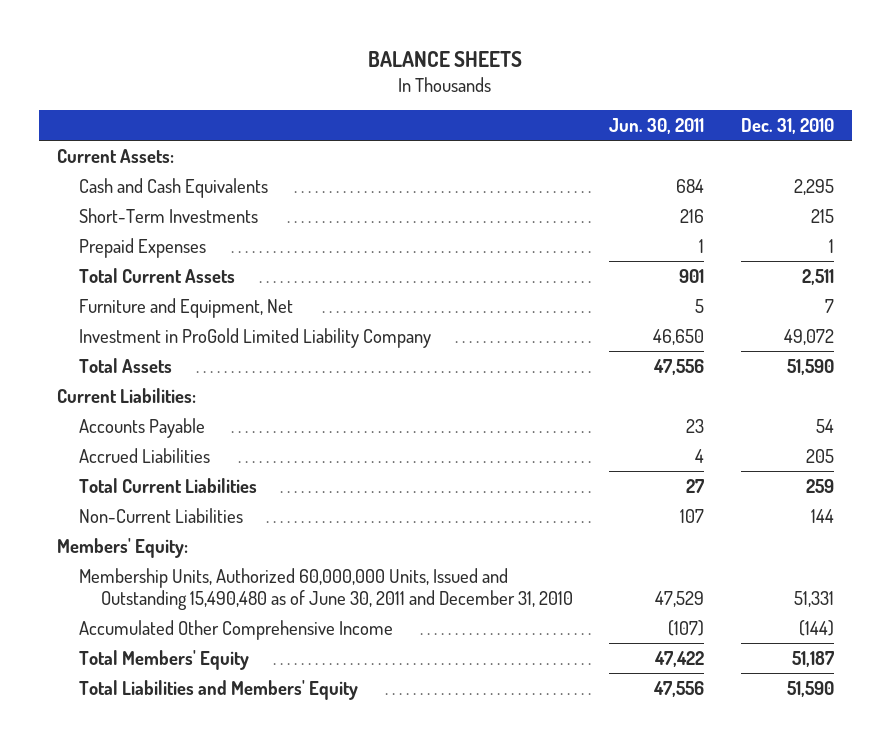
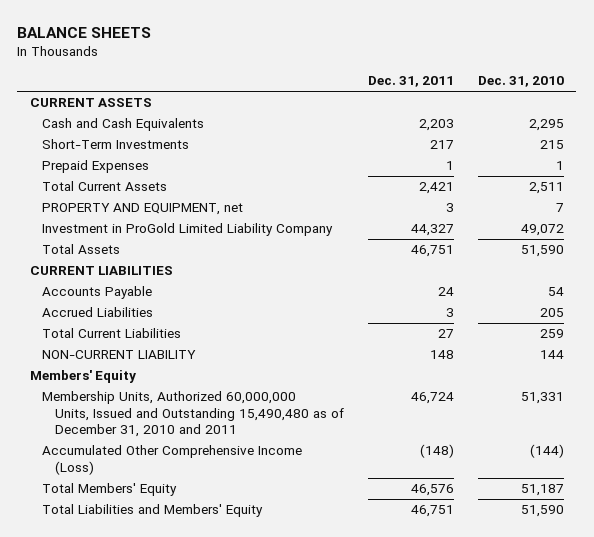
[609,117,705,134] Jun. 30, 2011 -> none
none -> [368,76,455,88] Dec. 31, 2011
[56,148,174,163] Current Assets: -> [29,98,152,108] CURRENT ASSETS
[78,297,293,318] Furniture and Equipment, Net -> [42,203,244,216] PROPERTY AND EQUIPMENT, net
[56,387,196,403] Current Liabilities: -> [29,266,173,276] CURRENT LIABILITIES
[78,507,243,523] Non-Current Liabilities -> [42,350,197,360] NON-CURRENT LIABILITY
[56,537,188,558] Members' Equity: -> [29,370,136,384] Members' Equity
[78,567,573,610] Membership Units, Authorized 60,000,000 Units, Issued and Outstanding 15,490,480 as of June 30, 2011 and December 31, 2010 -> [42,391,344,437] Membership Units, Authorized 60,000,000 Units, Issued and Outstanding 15,490,480 as of December 31, 2010 and 2011
[78,619,393,640] Accumulated Other Comprehensive Income -> [42,445,303,475] Accumulated Other Comprehensive Income (Loss)

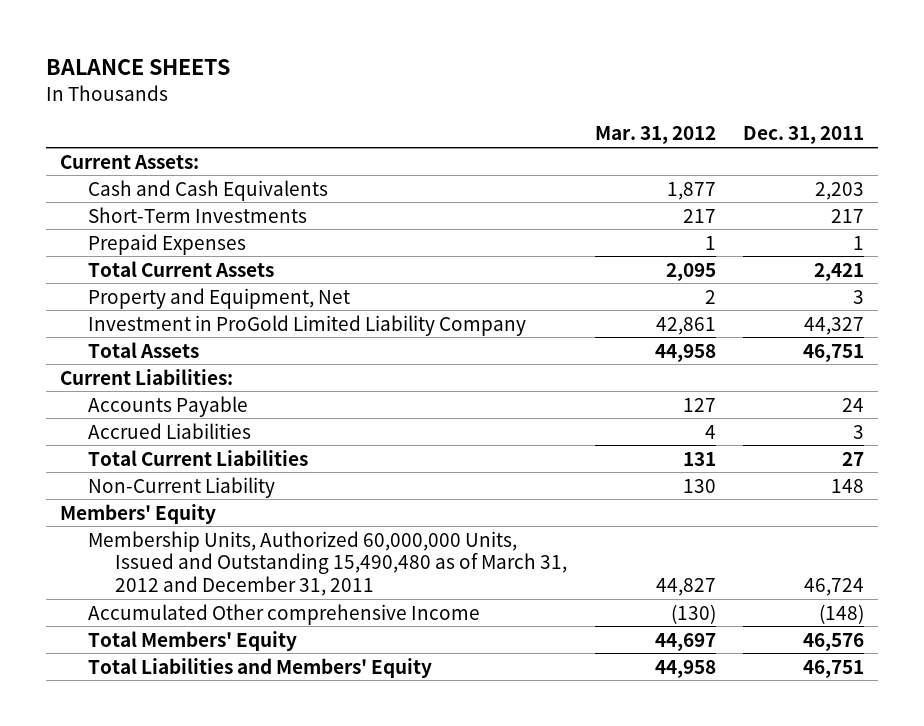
[478,76,565,88] Dec. 31, 2010 -> none
none -> [594,126,716,145] Mar. 31, 2012
[29,98,152,108] CURRENT ASSETS -> [60,154,200,169] Current Assets:
[42,203,244,216] PROPERTY AND EQUIPMENT, net -> [87,287,350,309] Property and Equipment, Net
[29,266,173,276] CURRENT LIABILITIES -> [60,368,234,385] Current Liabilities:
[42,350,197,360] NON-CURRENT LIABILITY -> [87,476,275,498] Non-Current Liability
[42,391,344,437] Membership Units, Authorized 60,000,000 Units, Issued and Outstanding 15,490,480 as of December 31, 2010 and 2011 -> [87,530,568,596] Membership Units, Authorized 60,000,000 Units, Issued and Outstanding 15,490,480 as of March 31, 2012 and December 31, 2011
[42,445,303,475] Accumulated Other Comprehensive Income (Loss) -> [87,603,480,625] Accumulated Other comprehensive Income

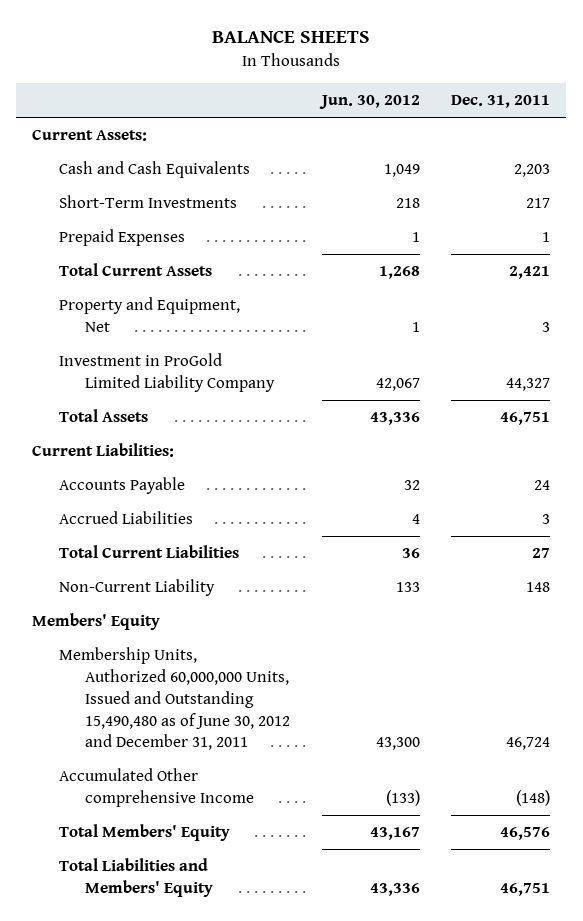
[594,126,716,145] Mar. 31, 2012 -> none
none -> [318,95,420,110] Jun. 30, 2012
[87,530,568,596] Membership Units, Authorized 60,000,000 Units, Issued and Outstanding 15,490,480 as of March 31, 2012 and December 31, 2011 -> [58,647,290,751] Membership Units, Authorized 60,000,000 Units, Issued and Outstanding 15,490,480 as of June 30, 2012 and December 31, 2011

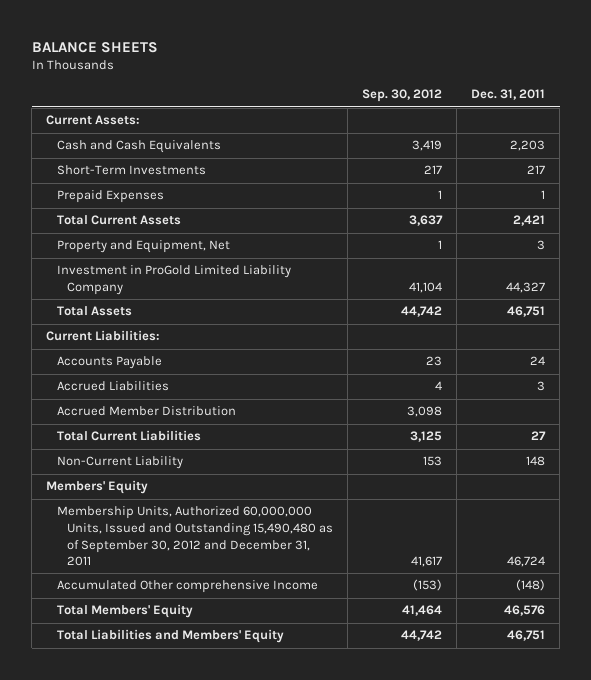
[318,95,420,110] Jun. 30, 2012 -> none
none -> [362,89,443,103] Sep. 30, 2012
none -> [56,406,236,417] Accrued Member Distribution
[58,647,290,751] Membership Units, Authorized 60,000,000 Units, Issued and Outstanding 15,490,480 as of June 30, 2012 and December 31, 2011 -> [56,506,334,567] Membership Units, Authorized 60,000,000 Units, Issued and Outstanding 15,490,480 as of September 30, 2012 and December 31, 2011

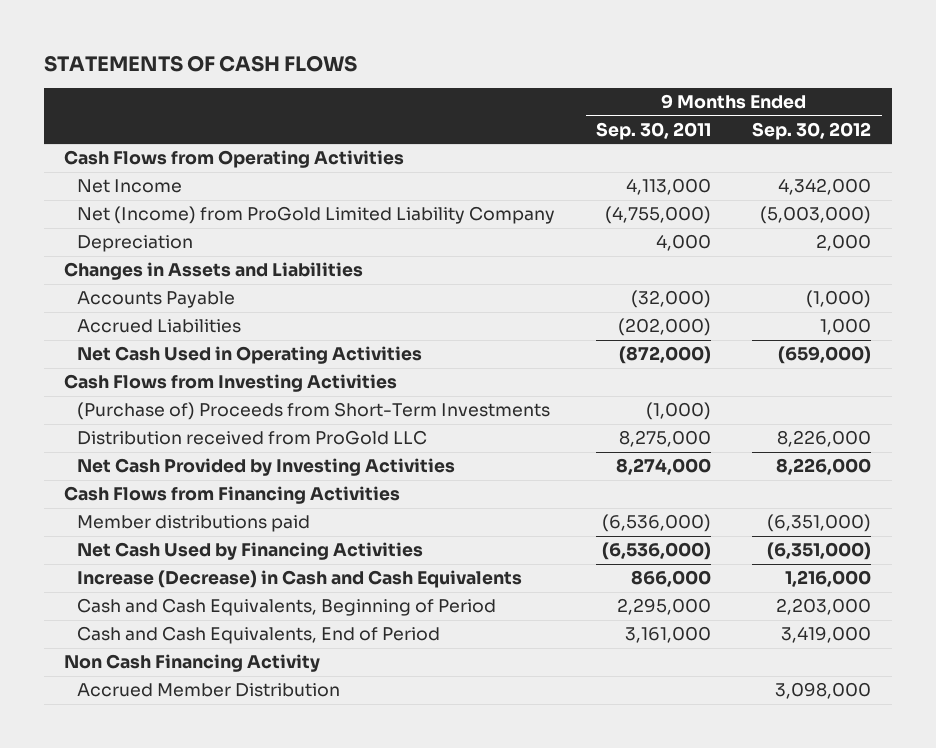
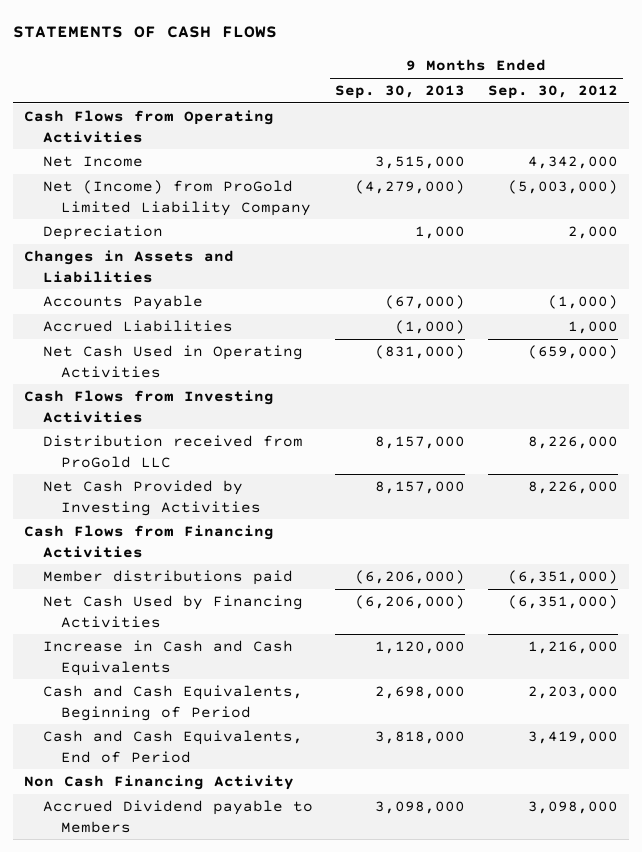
[596,121,712,140] Sep. 30, 2011 -> none
none -> [335,85,466,100] Sep. 30, 2013
[77,402,551,421] (Purchase of) Proceeds from Short-Term Investments -> none
[77,570,523,589] Increase (Decrease) in Cash and Cash Equivalents -> [42,640,293,676] Increase in Cash and Cash Equivalents
[77,683,341,698] Accrued Member Distribution -> [42,800,313,833] Accrued Dividend payable to Members

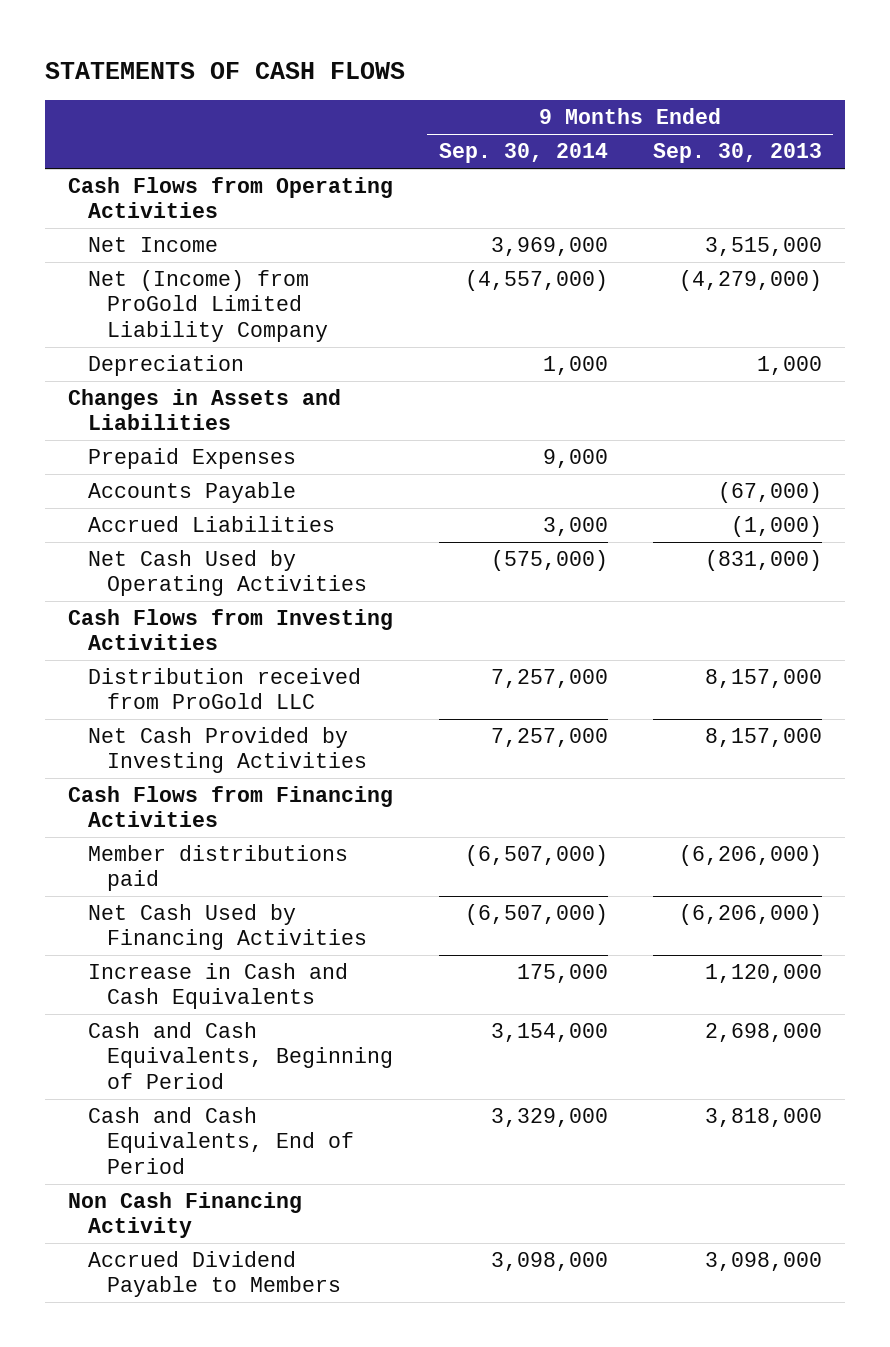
[487,85,618,100] Sep. 30, 2012 -> none
none -> [438,143,608,164] Sep. 30, 2014
none -> [87,448,296,470] Prepaid Expenses
[42,345,303,378] Net Cash Used in Operating Activities -> [87,550,368,597] Net Cash Used by Operating Activities
[42,800,313,833] Accrued Dividend payable to Members -> [87,1251,342,1298] Accrued Dividend Payable to Members

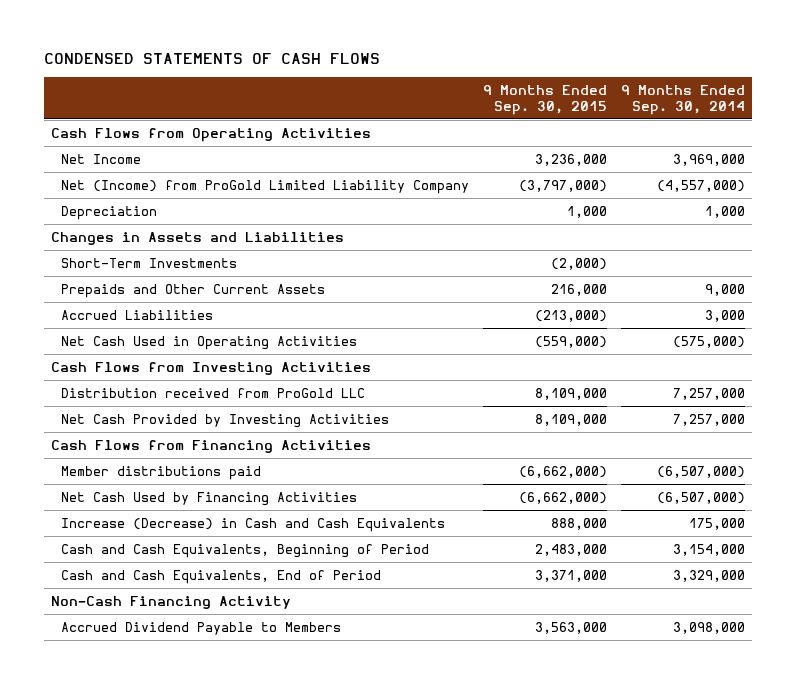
[45,61,406,79] STATEMENTS OF CASH FLOWS -> [44,52,381,64] CONDENSED STATEMENTS OF CASH FLOWS
[652,143,822,164] Sep. 30, 2013 -> none
none -> [483,84,608,115] 9 Months Ended Sep. 30, 2015
[87,482,296,504] Accounts Payable -> none
none -> [61,257,238,268] Short-Term Investments
[87,448,296,470] Prepaid Expenses -> [61,283,326,298] Prepaids and Other Current Assets
[87,550,368,597] Net Cash Used by Operating Activities -> [61,335,358,350] Net Cash Used in Operating Activities
[87,963,348,1010] Increase in Cash and Cash Equivalents -> [61,517,446,532] Increase (Decrease) in Cash and Cash Equivalents
[67,1192,302,1239] Non Cash Financing Activity -> [51,595,292,609] Non-Cash Financing Activity

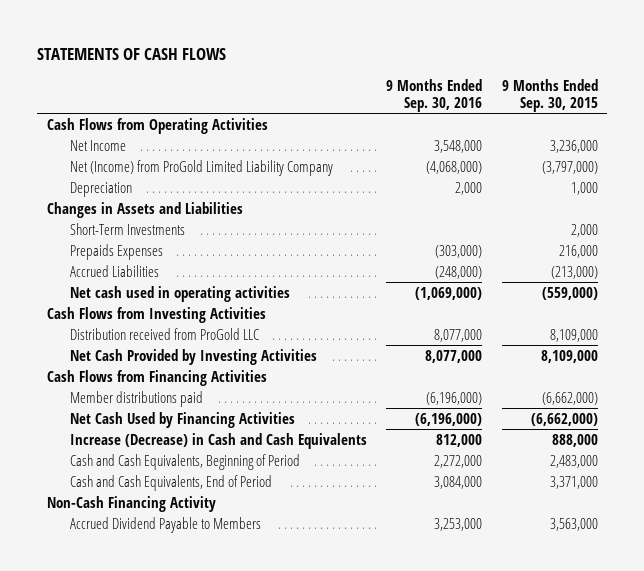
[44,52,381,64] CONDENSED STATEMENTS OF CASH FLOWS -> [37,48,227,61] STATEMENTS OF CASH FLOWS
[621,84,746,115] 9 Months Ended Sep. 30, 2014 -> none
none -> [386,78,483,113] 9 Months Ended Sep. 30, 2016
[551,257,608,270] (2,000) -> [570,223,598,237] 2,000
[61,283,326,298] Prepaids and Other Current Assets -> [70,243,164,260] Prepaids Expenses
[61,335,358,350] Net Cash Used in Operating Activities -> [70,285,291,302] Net cash used in operating activities

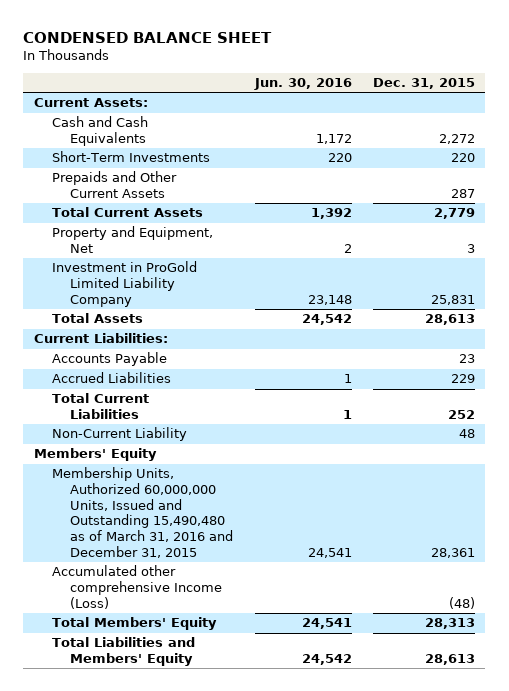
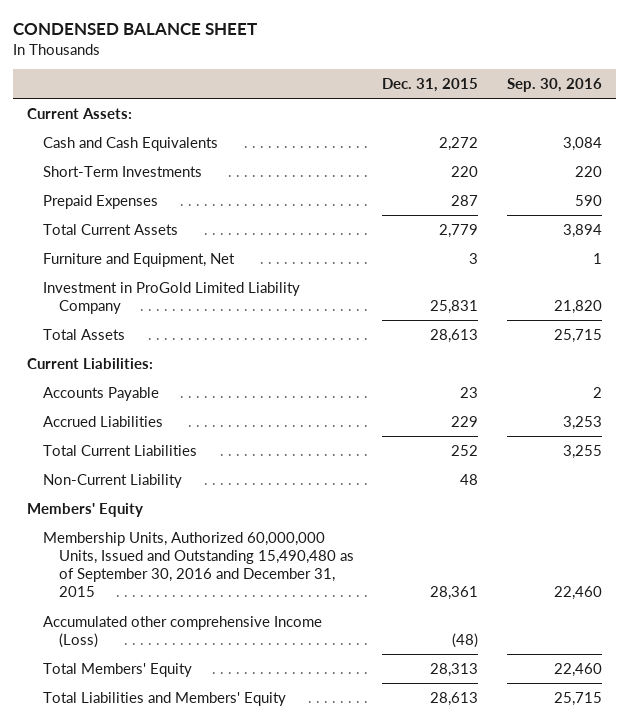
[253,78,352,91] Jun. 30, 2016 -> none
none -> [506,77,602,92] Sep. 30, 2016
[52,171,178,199] Prepaids and Other Current Assets -> [42,194,158,209] Prepaid Expenses
[52,226,214,254] Property and Equipment, Net -> [42,252,235,267] Furniture and Equipment, Net
[52,467,234,558] Membership Units, Authorized 60,000,000 Units, Issued and Outstanding 15,490,480 as of March 31, 2016 and December 31, 2015 -> [42,531,354,598] Membership Units, Authorized 60,000,000 Units, Issued and Outstanding 15,490,480 as of September 30, 2016 and December 31, 2015

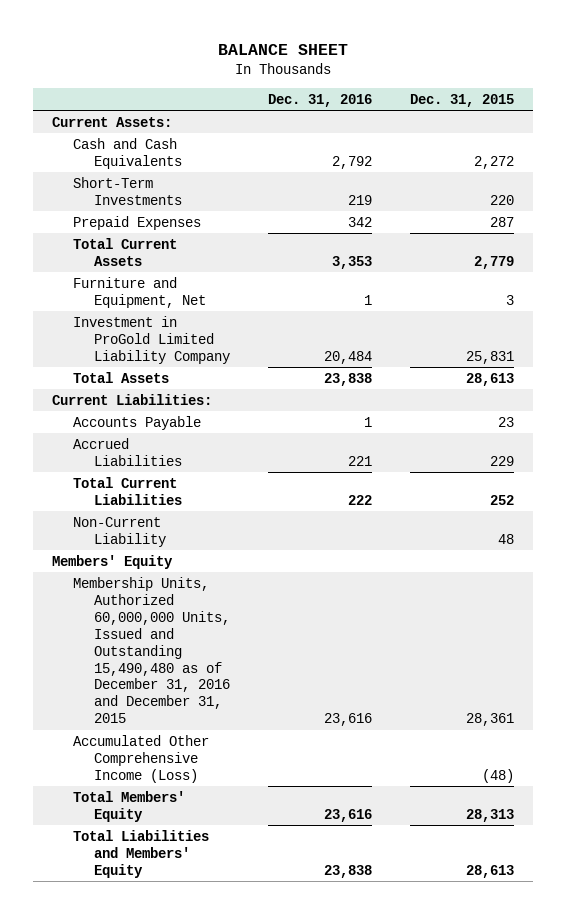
[12,23,257,36] CONDENSED BALANCE SHEET -> [217,43,348,55] BALANCE SHEET
[506,77,602,92] Sep. 30, 2016 -> none
none -> [268,93,373,107] Dec. 31, 2016
[42,531,354,598] Membership Units, Authorized 60,000,000 Units, Issued and Outstanding 15,490,480 as of September 30, 2016 and December 31, 2015 -> [72,576,231,724] Membership Units, Authorized 60,000,000 Units, Issued and Outstanding 15,490,480 as of December 31, 2016 and December 31, 2015
[42,615,322,648] Accumulated other comprehensive Income (Loss) -> [72,734,209,783] Accumulated Other Comprehensive Income (Loss)

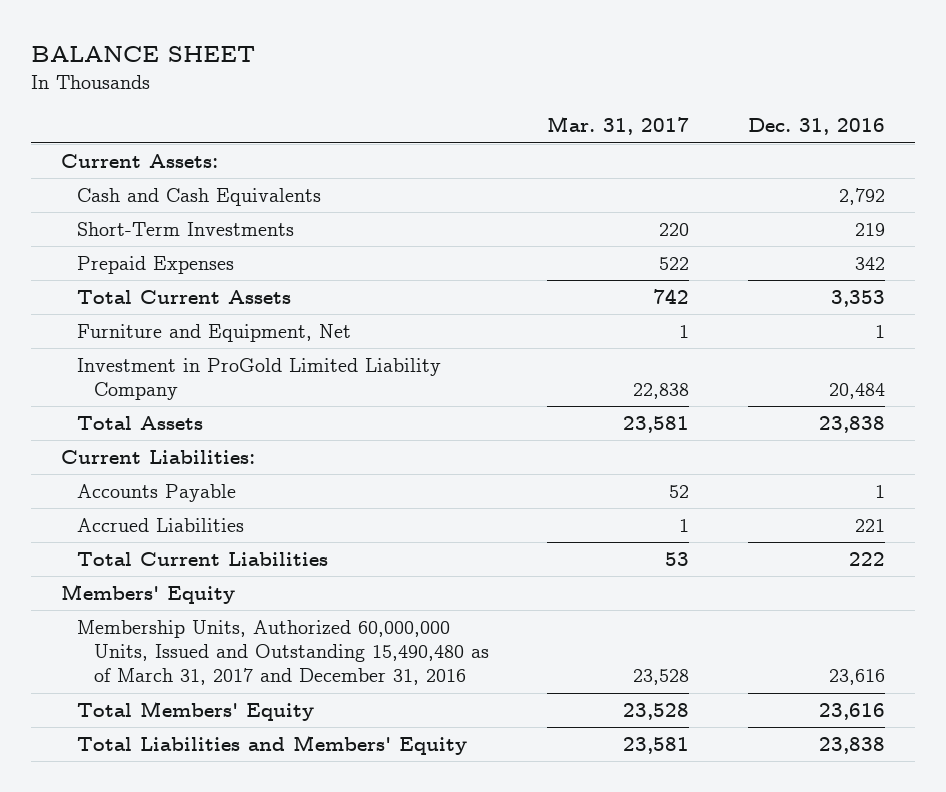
[410,93,515,107] Dec. 31, 2015 -> none
none -> [547,116,690,136] Mar. 31, 2017
[72,516,167,547] Non-Current Liability -> none
[72,734,209,783] Accumulated Other Comprehensive Income (Loss) -> none
[72,576,231,724] Membership Units, Authorized 60,000,000 Units, Issued and Outstanding 15,490,480 as of December 31, 2016 and December 31, 2015 -> [77,619,489,686] Membership Units, Authorized 60,000,000 Units, Issued and Outstanding 15,490,480 as of March 31, 2017 and December 31, 2016

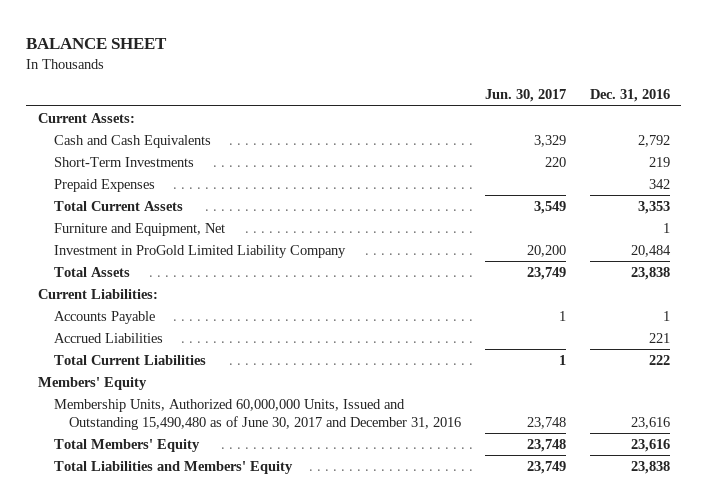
[547,116,690,136] Mar. 31, 2017 -> none
none -> [484,89,566,103] Jun. 30, 2017
[77,619,489,686] Membership Units, Authorized 60,000,000 Units, Issued and Outstanding 15,490,480 as of March 31, 2017 and December 31, 2016 -> [53,398,462,430] Membership Units, Authorized 60,000,000 Units, Issued and Outstanding 15,490,480 as of June 30, 2017 and December 31, 2016

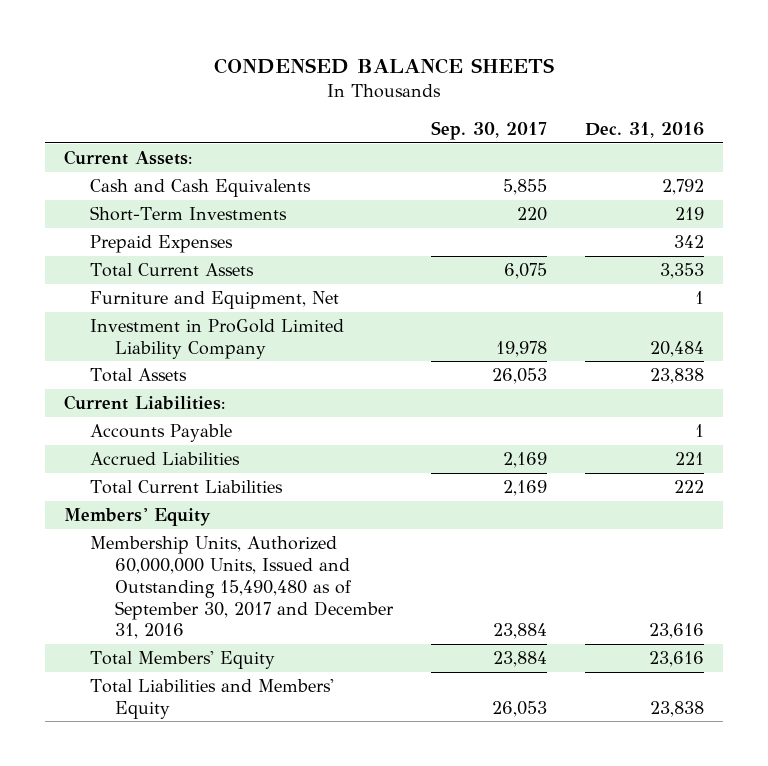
[26,38,168,50] BALANCE SHEET -> [214,57,555,74] CONDENSED BALANCE SHEETS
[484,89,566,103] Jun. 30, 2017 -> none
none -> [431,120,548,140] Sep. 30, 2017
[53,398,462,430] Membership Units, Authorized 60,000,000 Units, Issued and Outstanding 15,490,480 as of June 30, 2017 and December 31, 2016 -> [89,535,395,640] Membership Units, Authorized 60,000,000 Units, Issued and Outstanding 15,490,480 as of September 30, 2017 and December 31, 2016

